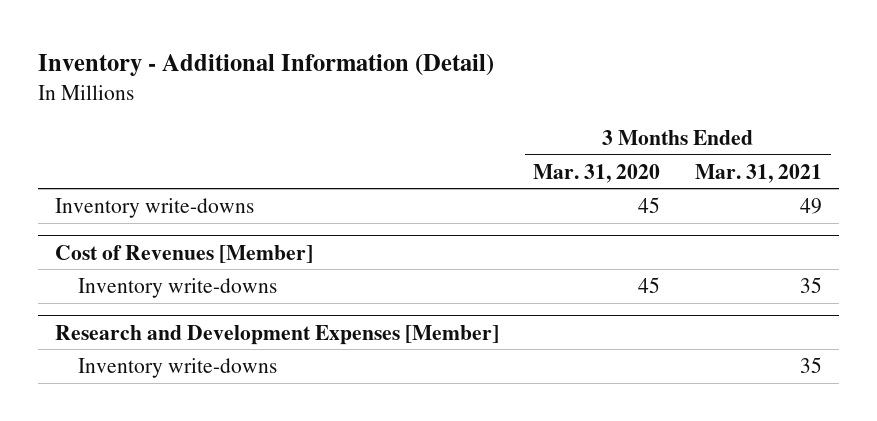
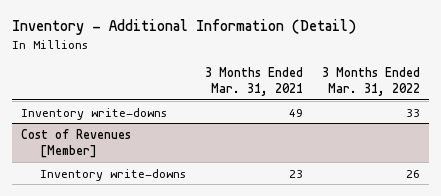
[533,163,661,183] Mar. 31, 2020 -> none
none -> [321,66,420,97] 3 Months Ended Mar. 31, 2022
[54,324,499,345] Research and Development Expenses [Member] -> none
[78,357,278,378] Inventory write-downs -> none
[799,276,822,293] 35 -> [288,169,303,178] 23

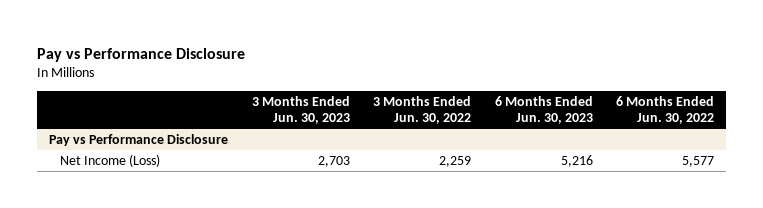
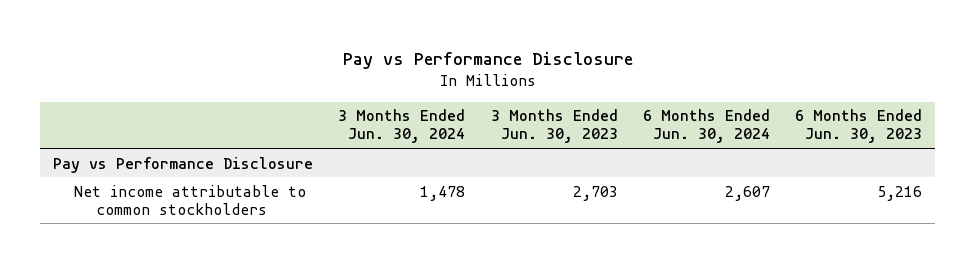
[373,95,472,125] 3 Months Ended Jun. 30, 2022 -> none
[615,95,714,125] 6 Months Ended Jun. 30, 2022 -> none
none -> [338,109,466,144] 3 Months Ended Jun. 30, 2024
none -> [642,109,770,144] 6 Months Ended Jun. 30, 2024
[60,153,161,167] Net Income (Loss) -> [74,184,307,215] Net income attributable to common stockholders

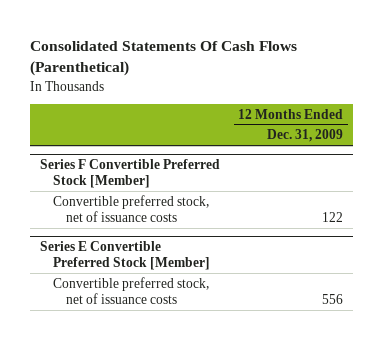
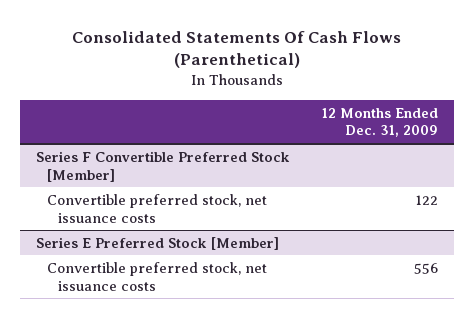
[52,194,209,223] Convertible preferred stock, net of issuance costs -> [47,193,268,223] Convertible preferred stock, net issuance costs
[39,240,210,271] Series E Convertible Preferred Stock [Member] -> [35,236,279,250] Series E Preferred Stock [Member]
[52,276,209,305] Convertible preferred stock, net of issuance costs -> [47,261,268,291] Convertible preferred stock, net issuance costs

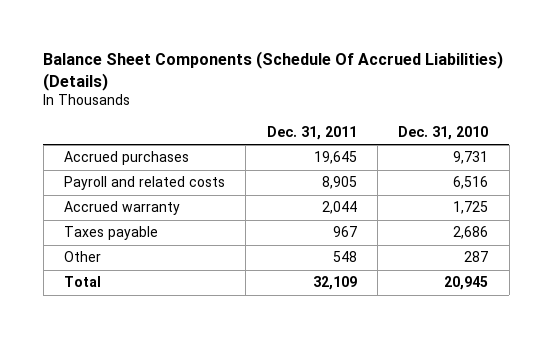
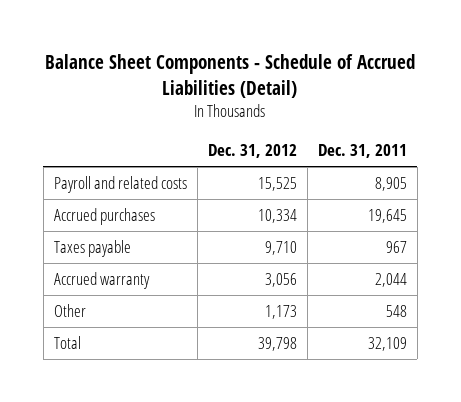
[43,51,504,91] Balance Sheet Components (Schedule Of Accrued Liabilities) (Details) -> [45,54,416,98] Balance Sheet Components - Schedule of Accrued Liabilities (Detail)
[398,125,489,140] Dec. 31, 2010 -> none
none -> [207,143,297,158] Dec. 31, 2012
[64,151,190,166] Accrued purchases -> [53,208,155,226] Accrued purchases
[64,201,181,216] Accrued warranty -> [53,272,150,290] Accrued warranty

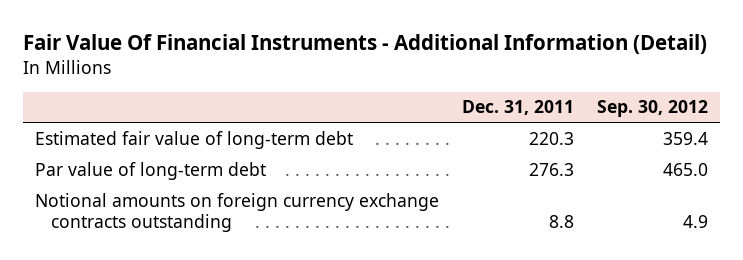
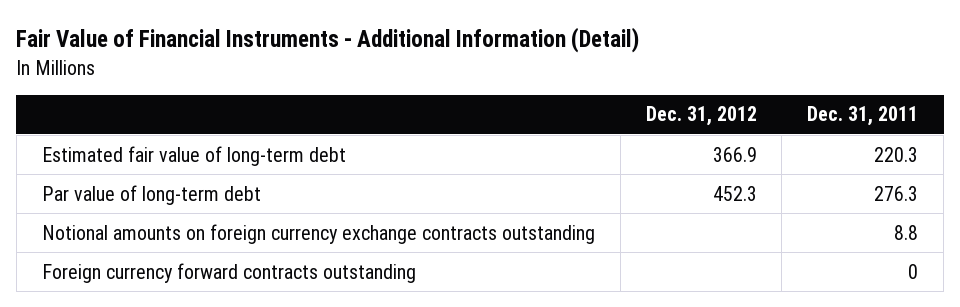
[23,34,708,55] Fair Value Of Financial Instruments - Additional Information (Detail) -> [16,27,640,54] Fair Value of Financial Instruments - Additional Information (Detail)
[597,100,709,118] Sep. 30, 2012 -> none
none -> [645,106,757,127] Dec. 31, 2012
none -> [41,262,416,283] Foreign currency forward contracts outstanding

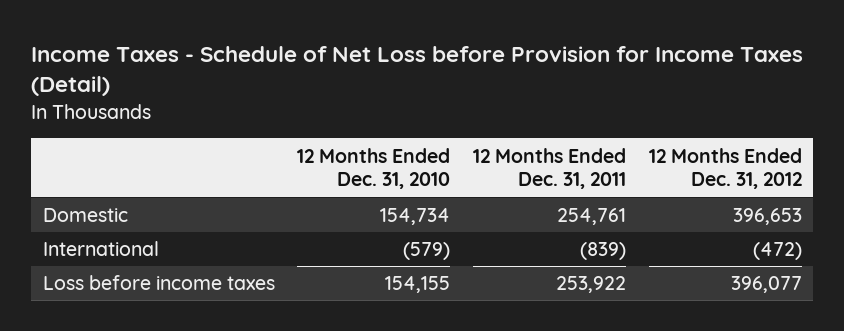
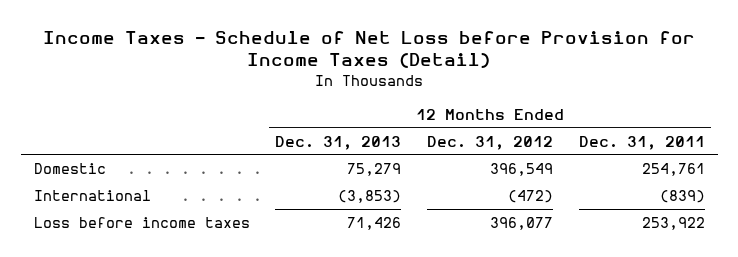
[297,147,451,190] 12 Months Ended Dec. 31, 2010 -> none
none -> [275,135,402,150] Dec. 31, 2013
[732,208,802,226] 396,653 -> [490,162,554,176] 396,549

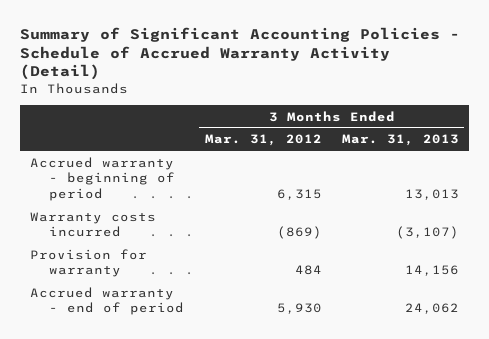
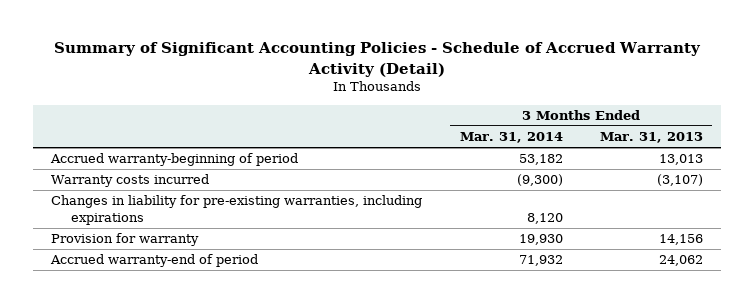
[204,134,322,147] Mar. 31, 2012 -> none
none -> [459,132,563,144] Mar. 31, 2014
[30,156,176,201] Accrued warranty - beginning of period -> [50,153,299,167] Accrued warranty-beginning of period
none -> [51,195,423,226] Changes in liability for pre-existing warranties, including expirations
[30,286,185,316] Accrued warranty - end of period -> [50,254,259,268] Accrued warranty-end of period

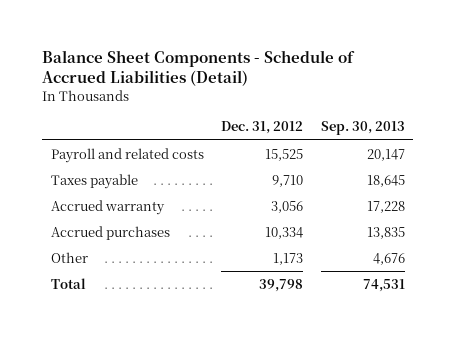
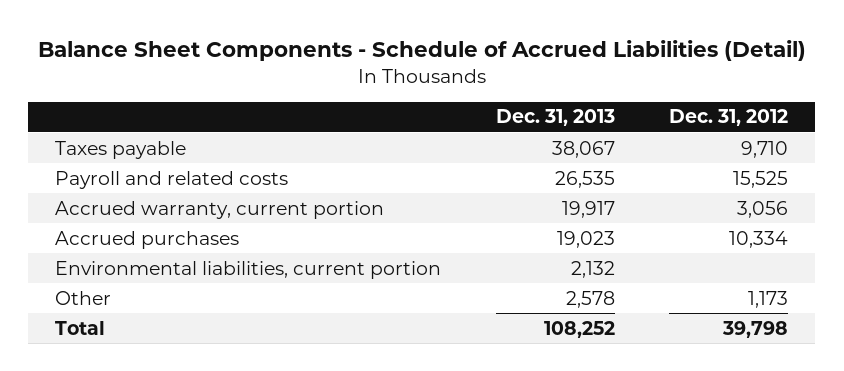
[320,121,405,136] Sep. 30, 2013 -> none
none -> [495,109,615,127] Dec. 31, 2013
[50,147,204,163] Payroll and related costs -> [55,170,289,189] Payroll and related costs
[50,199,165,215] Accrued warranty -> [55,200,385,219] Accrued warranty, current portion
none -> [55,260,442,279] Environmental liabilities, current portion

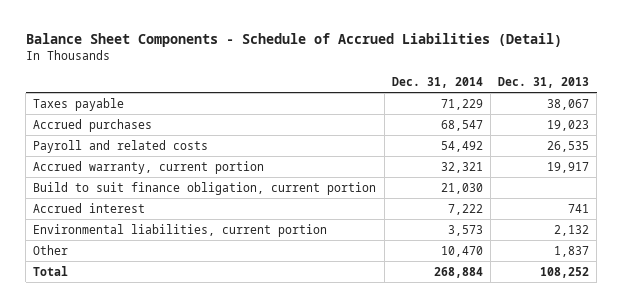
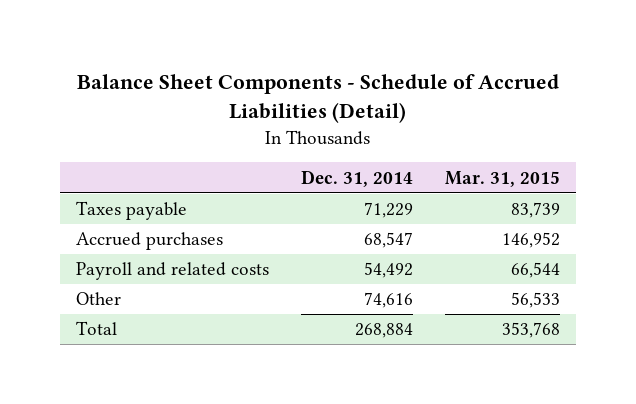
[497,77,589,89] Dec. 31, 2013 -> none
none -> [444,170,560,187] Mar. 31, 2015
[33,160,265,174] Accrued warranty, current portion -> none
[33,181,377,195] Build to suit finance obligation, current portion -> none
[33,202,146,213] Accrued interest -> none
[33,223,328,237] Environmental liabilities, current portion -> none
[440,245,483,257] 10,470 -> [363,292,413,309] 74,616

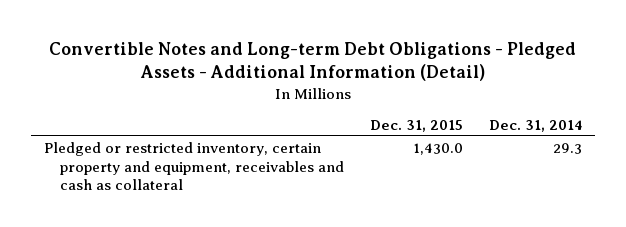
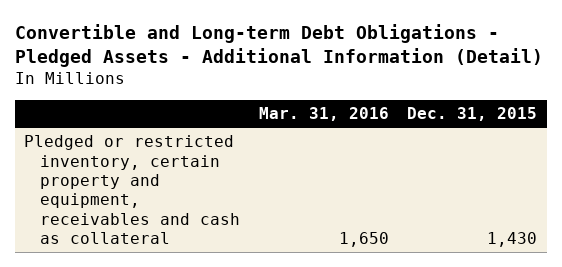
[49,41,577,82] Convertible Notes and Long-term Debt Obligations - Pledged Assets - Additional Information (Detail) -> [14,24,543,68] Convertible and Long-term Debt Obligations - Pledged Assets - Additional Information (Detail)
[488,119,582,132] Dec. 31, 2014 -> none
none -> [258,107,389,122] Mar. 31, 2016
[412,143,463,156] 1,430.0 -> [487,231,538,247] 1,430

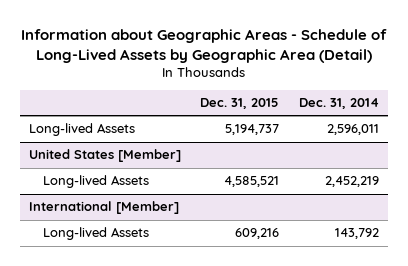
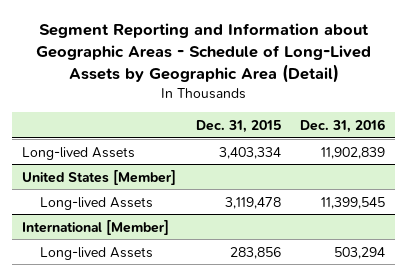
[20,28,387,63] Information about Geographic Areas - Schedule of Long-Lived Assets by Geographic Area (Detail) -> [35,22,371,83] Segment Reporting and Information about Geographic Areas - Schedule of Long-Lived Assets by Geographic Area (Detail)
[298,98,379,110] Dec. 31, 2014 -> none
none -> [300,118,386,133] Dec. 31, 2016
[225,124,280,136] 5,194,737 -> [218,146,281,159] 3,403,334
[224,176,280,188] 4,585,521 -> [224,196,281,209] 3,119,478
[235,228,280,240] 609,216 -> [229,246,281,259] 283,856

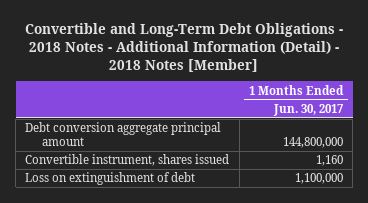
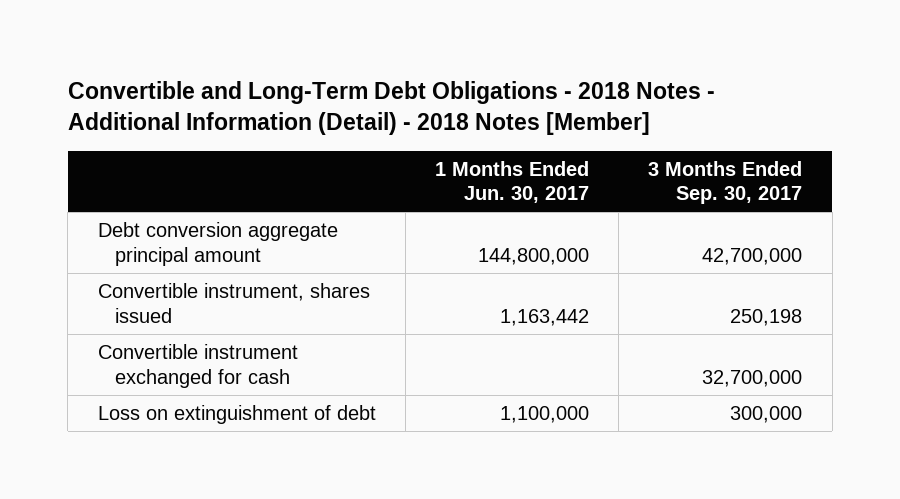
none -> [648,160,803,205] 3 Months Ended Sep. 30, 2017
[315,155,343,167] 1,160 -> [499,308,589,326] 1,163,442
none -> [97,344,298,388] Convertible instrument exchanged for cash

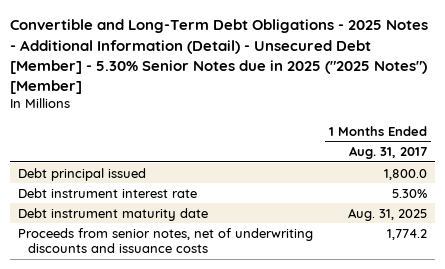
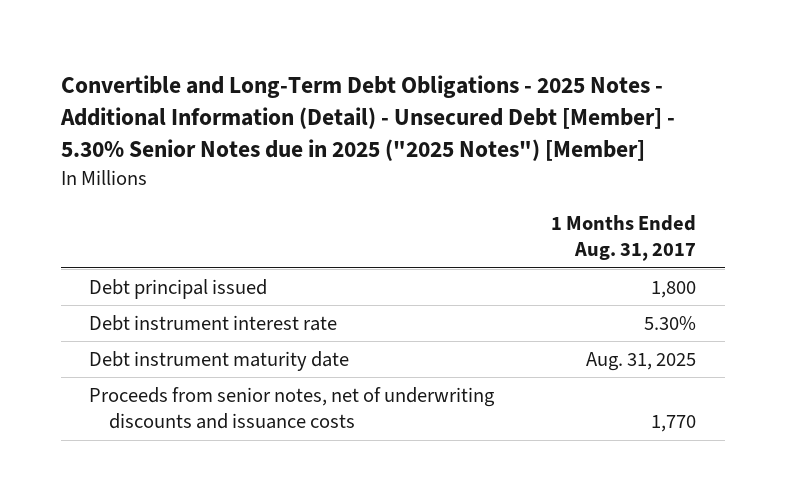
[383,168,427,180] 1,800.0 -> [651,281,697,299] 1,800
[386,228,427,240] 1,774.2 -> [651,415,697,433] 1,770

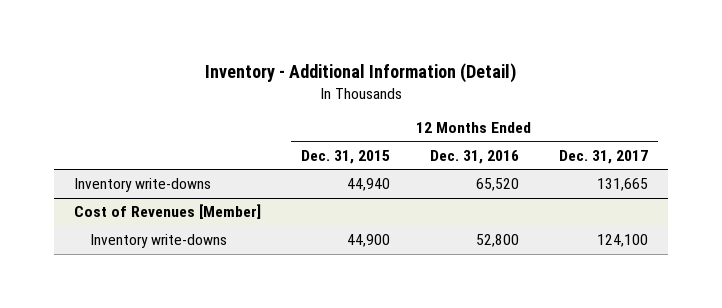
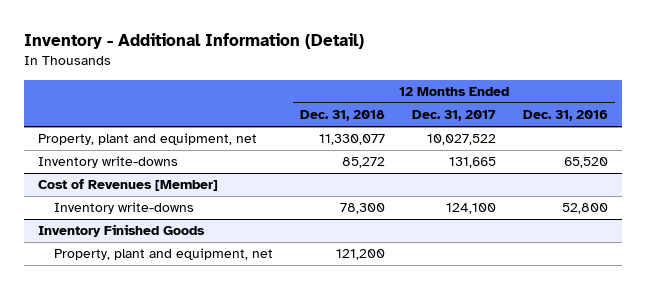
[300,149,390,164] Dec. 31, 2015 -> none
none -> [299,110,385,122] Dec. 31, 2018
none -> [37,133,257,146] Property, plant and equipment, net
none -> [37,224,205,238] Inventory Finished Goods
none -> [53,248,273,261] Property, plant and equipment, net

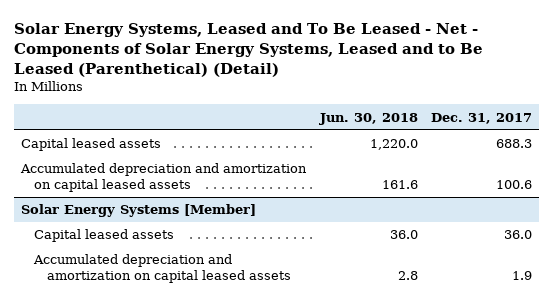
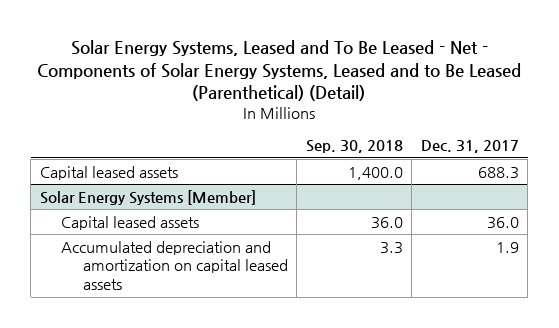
[318,112,418,125] Jun. 30, 2018 -> none
none -> [305,140,403,154] Sep. 30, 2018
[20,163,308,192] Accumulated depreciation and amortization on capital leased assets -> none

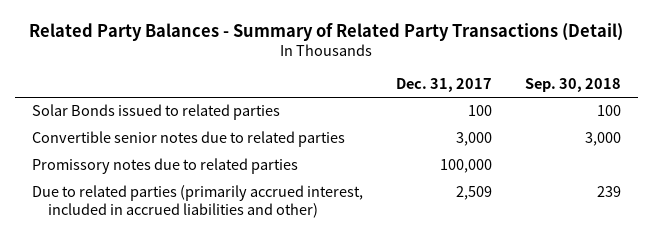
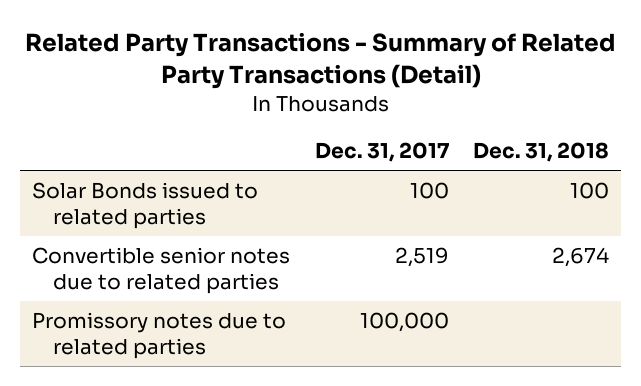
[29,23,624,42] Related Party Balances - Summary of Related Party Transactions (Detail) -> [24,32,616,90] Related Party Transactions - Summary of Related Party Transactions (Detail)
[525,78,622,93] Sep. 30, 2018 -> none
none -> [473,142,610,163] Dec. 31, 2018
[455,132,492,147] 3,000 -> [394,246,449,267] 2,519
[31,185,363,219] Due to related parties (primarily accrued interest, included in accrued liabilities and other) -> none

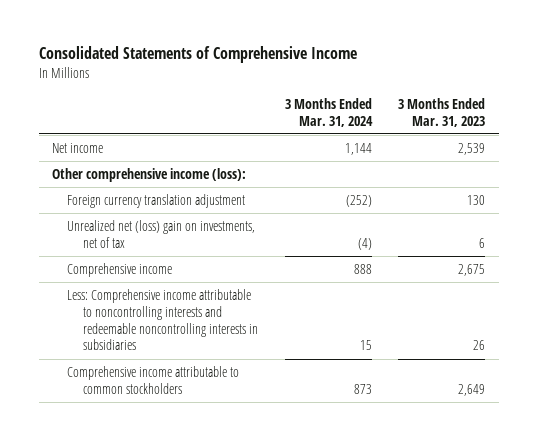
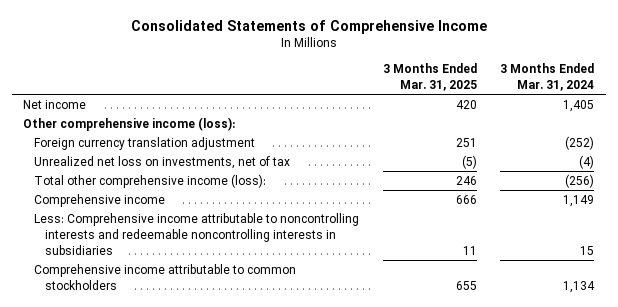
[398,97,486,127] 3 Months Ended Mar. 31, 2023 -> none
none -> [382,63,477,91] 3 Months Ended Mar. 31, 2025
[344,142,372,155] 1,144 -> [563,100,595,113] 1,405
[67,219,256,248] Unrealized net (loss) gain on investments, net of tax -> [34,156,291,170] Unrealized net loss on investments, net of tax
none -> [34,174,267,189] Total other comprehensive income (loss):
[353,263,372,274] 888 -> [563,195,595,208] 1,149
[353,383,372,394] 873 -> [563,280,596,293] 1,134

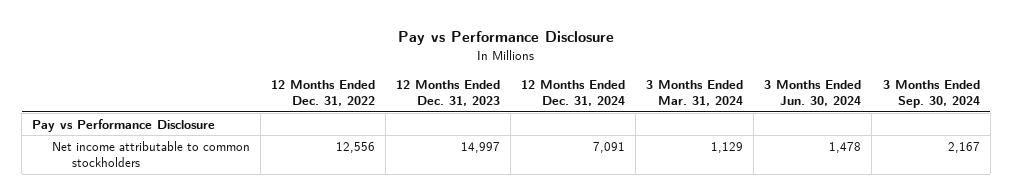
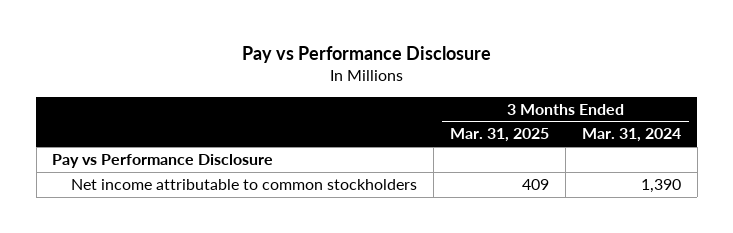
[271,79,376,107] 12 Months Ended Dec. 31, 2022 -> none
[396,79,501,107] 12 Months Ended Dec. 31, 2023 -> none
[521,79,626,107] 12 Months Ended Dec. 31, 2024 -> none
[764,79,862,107] 3 Months Ended Jun. 30, 2024 -> none
[882,79,980,109] 3 Months Ended Sep. 30, 2024 -> none
none -> [450,128,550,143] Mar. 31, 2025
[711,141,744,153] 1,129 -> [640,179,681,194] 1,390

